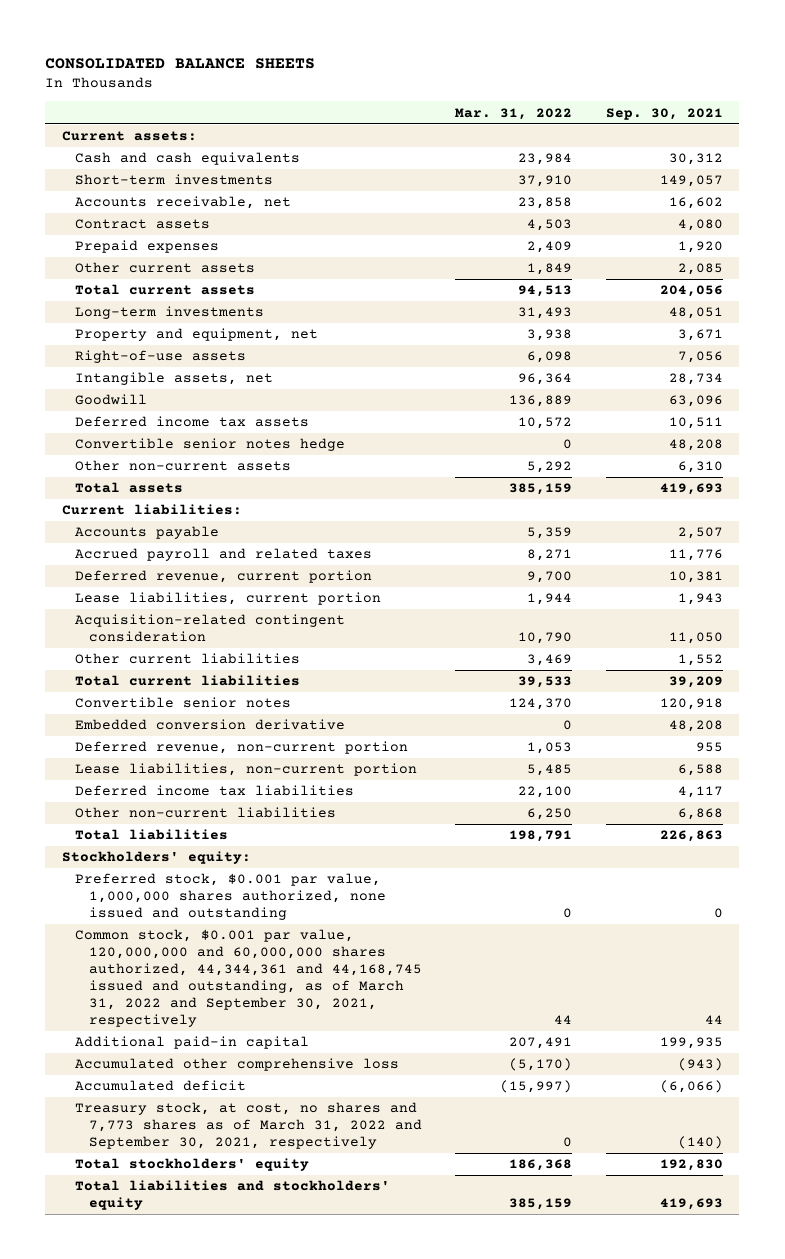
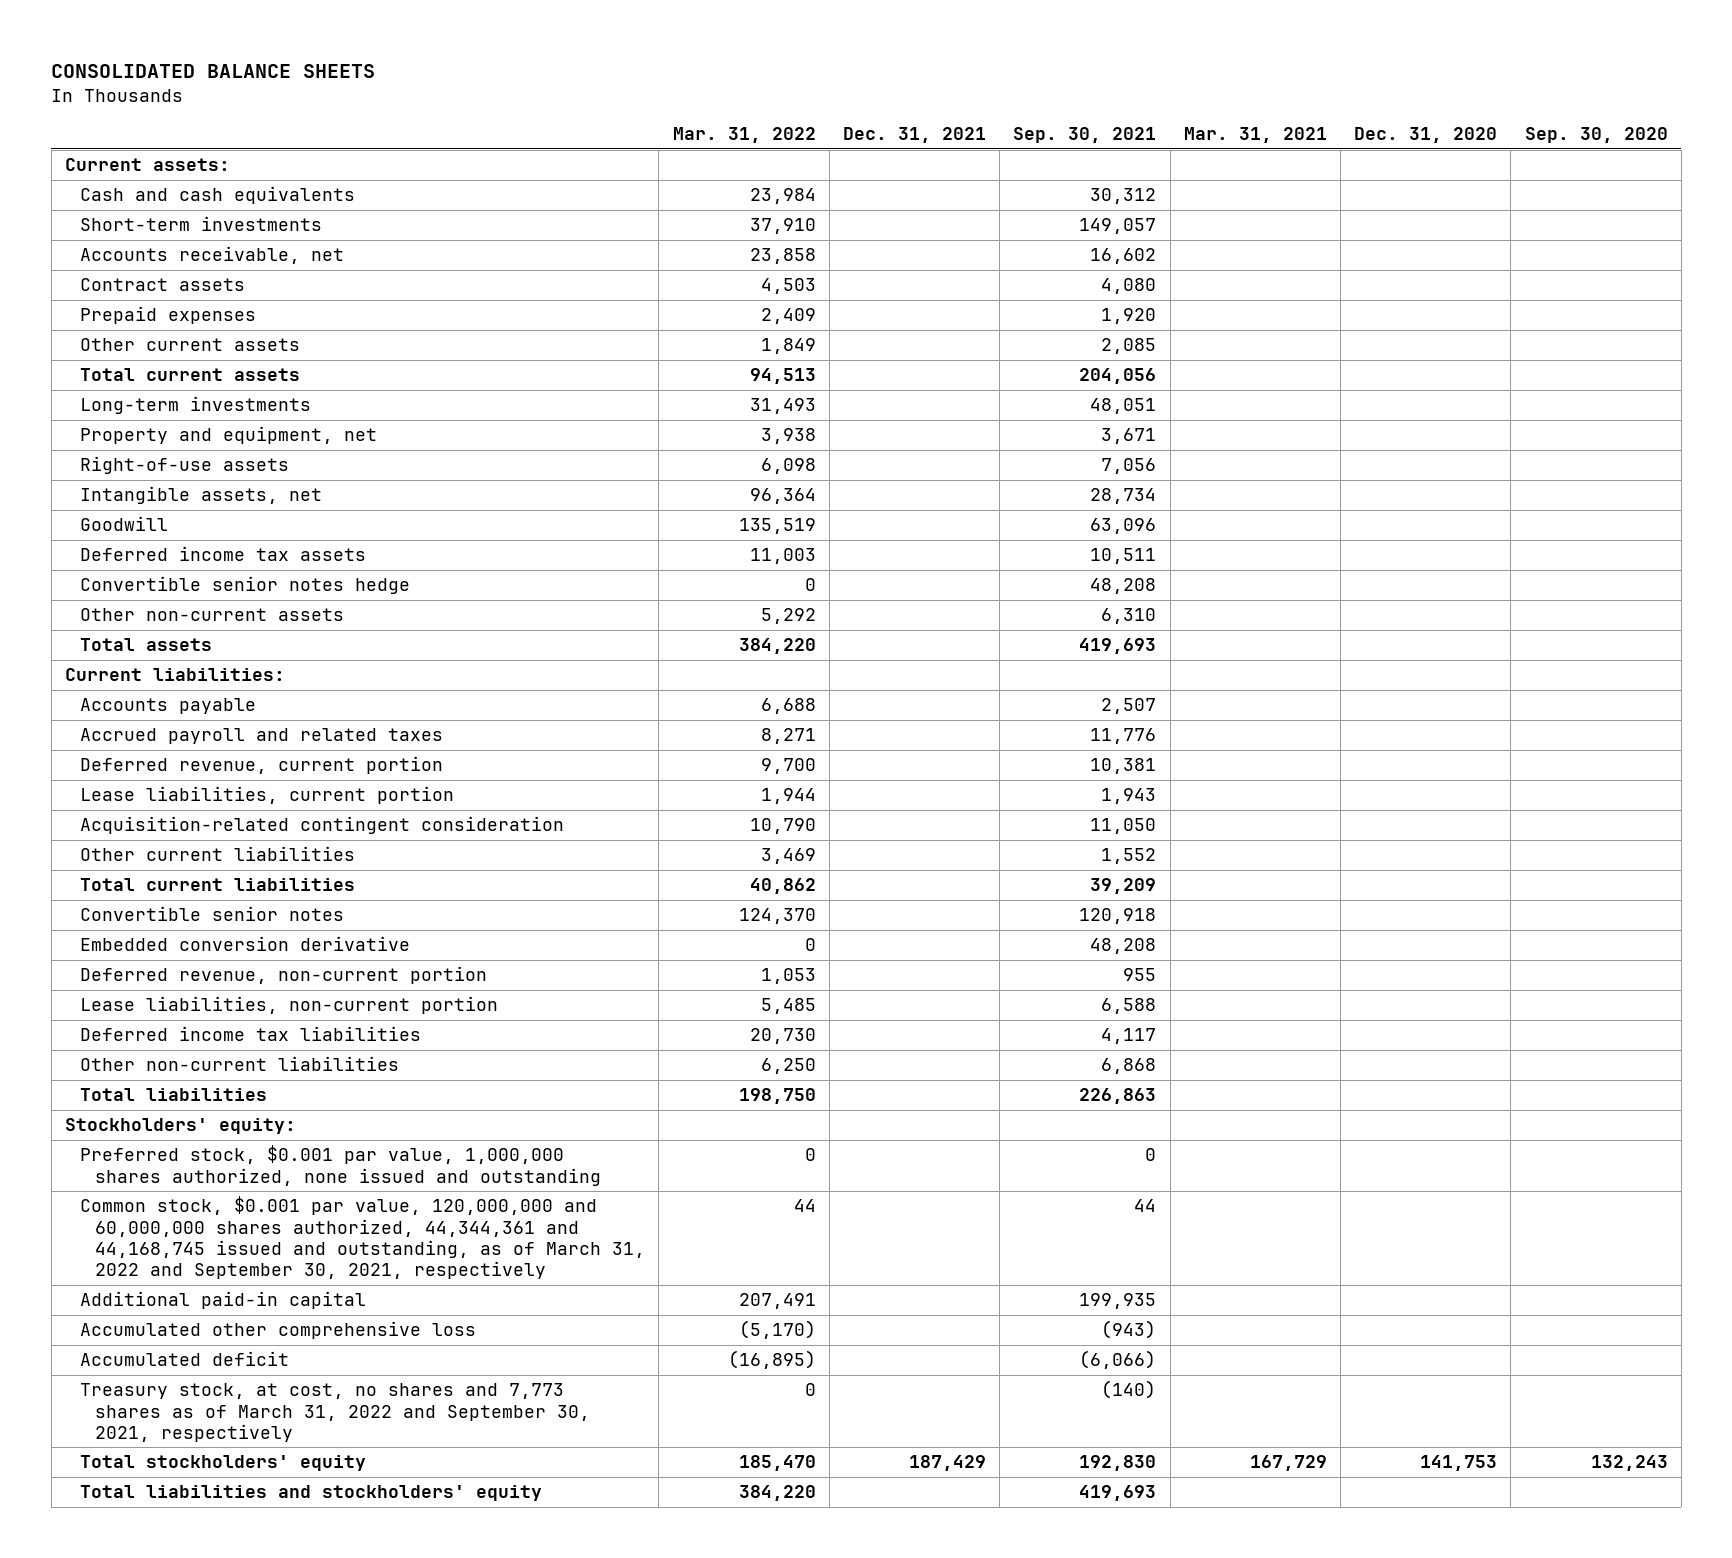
none -> [842,127,986,144] Dec. 31, 2021
none -> [1183,127,1327,144] Mar. 31, 2021
none -> [1354,127,1498,144] Dec. 31, 2020
none -> [1524,127,1668,144] Sep. 30, 2020
[509,395,573,408] 136,889 -> [738,518,816,535] 135,519
[518,417,573,430] 10,572 -> [749,548,816,565] 11,003
[509,483,573,496] 385,159 -> [738,638,816,655] 384,220
[527,527,573,540] 5,359 -> [760,698,816,715] 6,688
[518,676,573,689] 39,533 -> [749,878,816,895] 40,862
[518,786,573,799] 22,100 -> [749,1028,816,1045] 20,730
[509,830,573,843] 198,791 -> [738,1088,816,1105] 198,750
[500,1080,573,1094] (15,997) -> [727,1350,816,1370] (16,895)
[509,1159,573,1172] 186,368 -> [738,1455,816,1472] 185,470
[509,1198,573,1211] 385,159 -> [738,1485,816,1502] 384,220

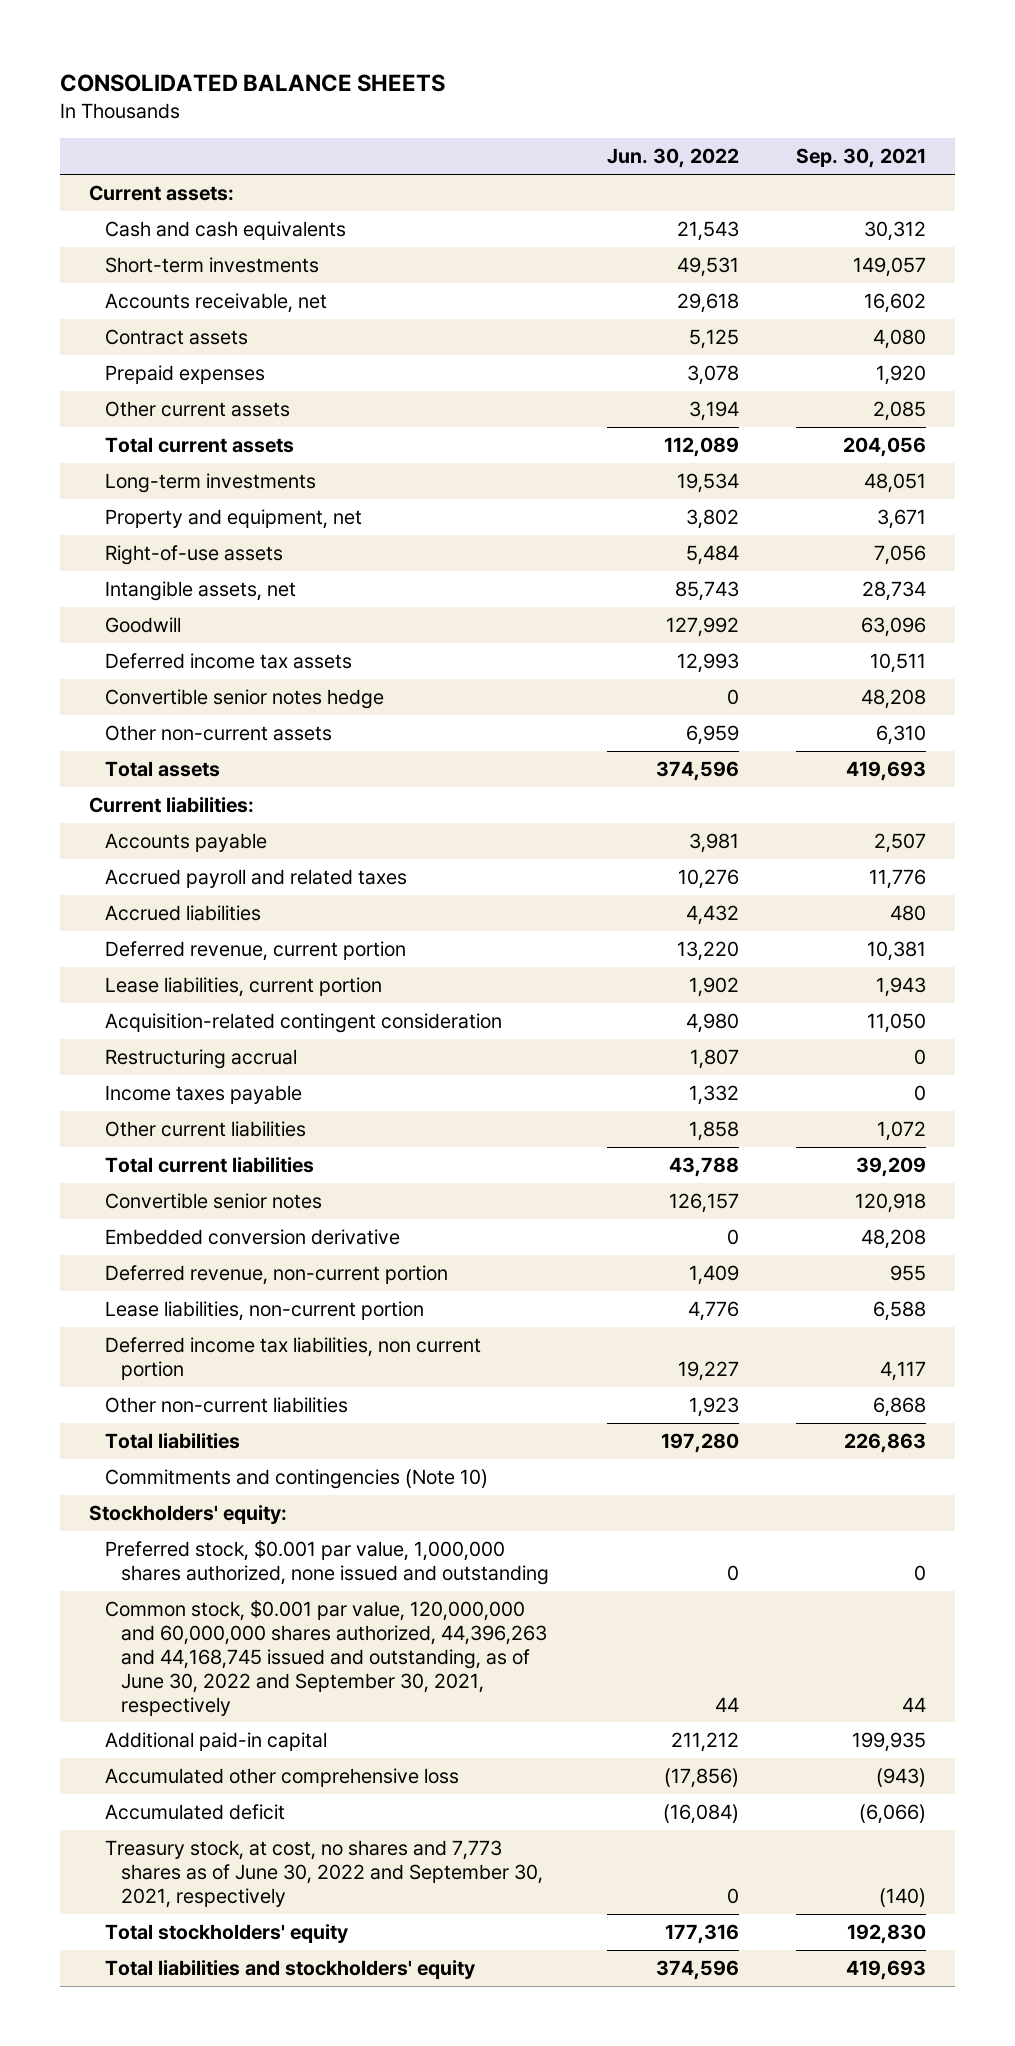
[672,127,816,144] Mar. 31, 2022 -> none
[842,127,986,144] Dec. 31, 2021 -> none
[1183,127,1327,144] Mar. 31, 2021 -> none
[1354,127,1498,144] Dec. 31, 2020 -> none
[1524,127,1668,144] Sep. 30, 2020 -> none
none -> [606,148,739,169] Jun. 30, 2022
none -> [104,905,261,922] Accrued liabilities
none -> [104,1049,297,1070] Restructuring accrual
none -> [104,1085,302,1105] Income taxes payable
[1101,848,1157,865] 1,552 -> [877,1121,927,1142] 1,072
[80,1026,422,1042] Deferred income tax liabilities -> [104,1337,481,1380] Deferred income tax liabilities, non current portion
none -> [104,1469,488,1490] Commitments and contingencies (Note 10)
[80,1196,646,1280] Common stock, $0.001 par value, 120,000,000 and 60,000,000 shares authorized, 44,344,361 and 44,168,745 issued and outstanding, as of March 31, 2022 and September 30, 2021, respectively -> [104,1600,547,1716] Common stock, $0.001 par value, 120,000,000 and 60,000,000 shares authorized, 44,396,263 and 44,168,745 issued and outstanding, as of June 30, 2022 and September 30, 2021, respectively
[80,1383,591,1442] Treasury stock, at cost, no shares and 7,773 shares as of March 31, 2022 and September 30, 2021, respectively -> [104,1840,543,1908] Treasury stock, at cost, no shares and 7,773 shares as of June 30, 2022 and September 30, 2021, respectively

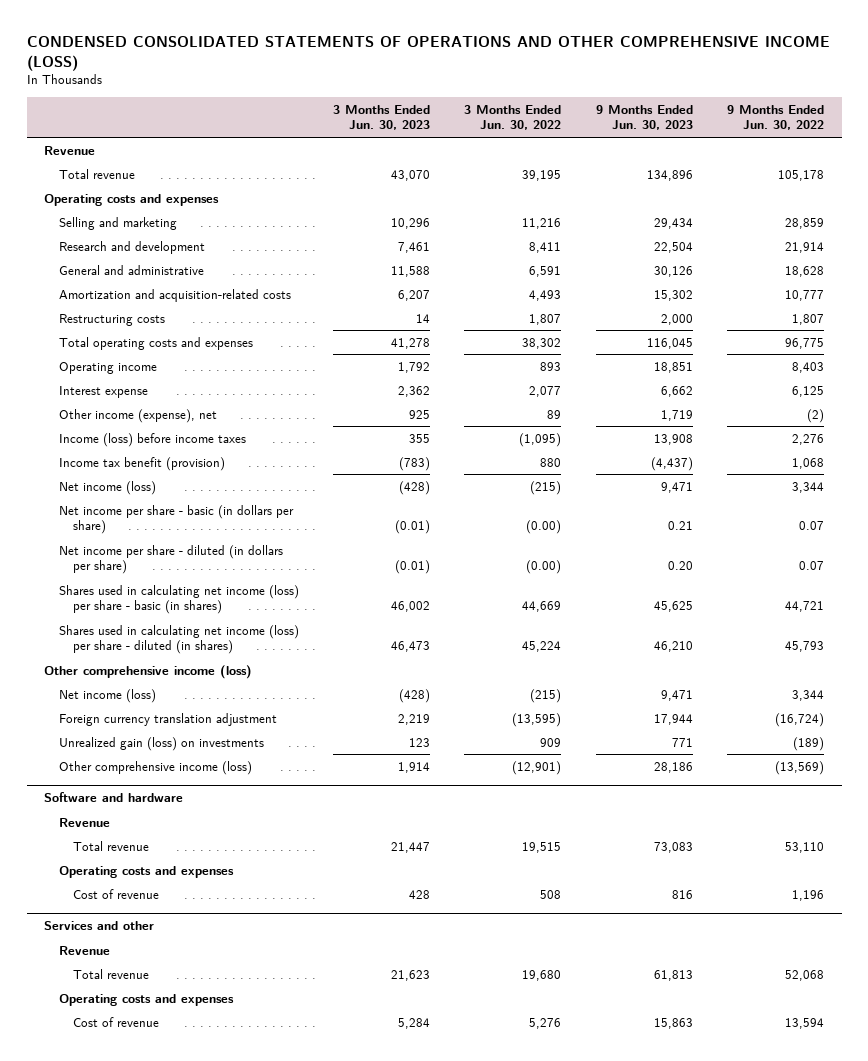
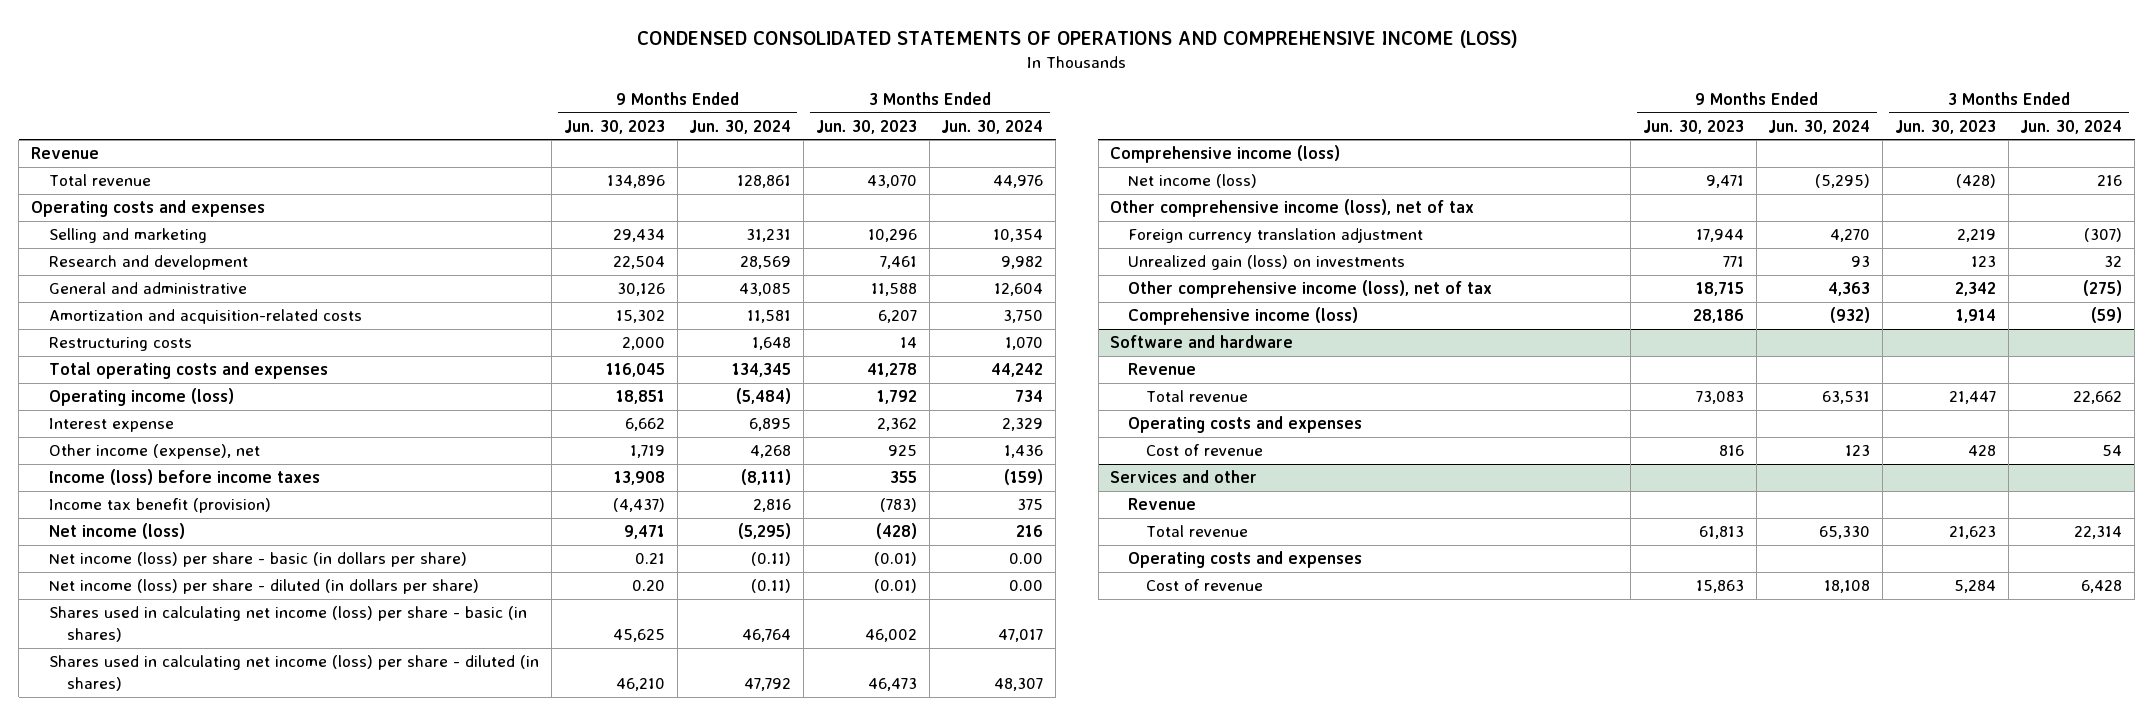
[26,35,830,71] CONDENSED CONSOLIDATED STATEMENTS OF OPERATIONS AND OTHER COMPREHENSIVE INCOME (LOSS) -> [636,30,1518,49] CONDENSED CONSOLIDATED STATEMENTS OF OPERATIONS AND COMPREHENSIVE INCOME (LOSS)
[464,105,562,131] 3 Months Ended Jun. 30, 2022 -> none
[727,105,825,131] 9 Months Ended Jun. 30, 2022 -> none
none -> [689,119,792,134] Jun. 30, 2024
none -> [941,119,1044,134] Jun. 30, 2024
[58,361,157,374] Operating income -> [49,388,235,407] Operating income (loss)
[58,504,294,535] Net income per share - basic (in dollars per share) -> [49,552,468,568] Net income (loss) per share - basic (in dollars per share)
[58,544,283,575] Net income per share - diluted (in dollars per share) -> [49,579,480,595] Net income (loss) per share - diluted (in dollars per share)
[43,664,252,679] Other comprehensive income (loss) -> [1110,145,1341,164] Comprehensive income (loss)
none -> [1110,199,1475,218] Other comprehensive income (loss), net of tax
none -> [1128,280,1493,299] Other comprehensive income (loss), net of tax
[58,760,252,775] Other comprehensive income (loss) -> [1128,307,1359,326] Comprehensive income (loss)

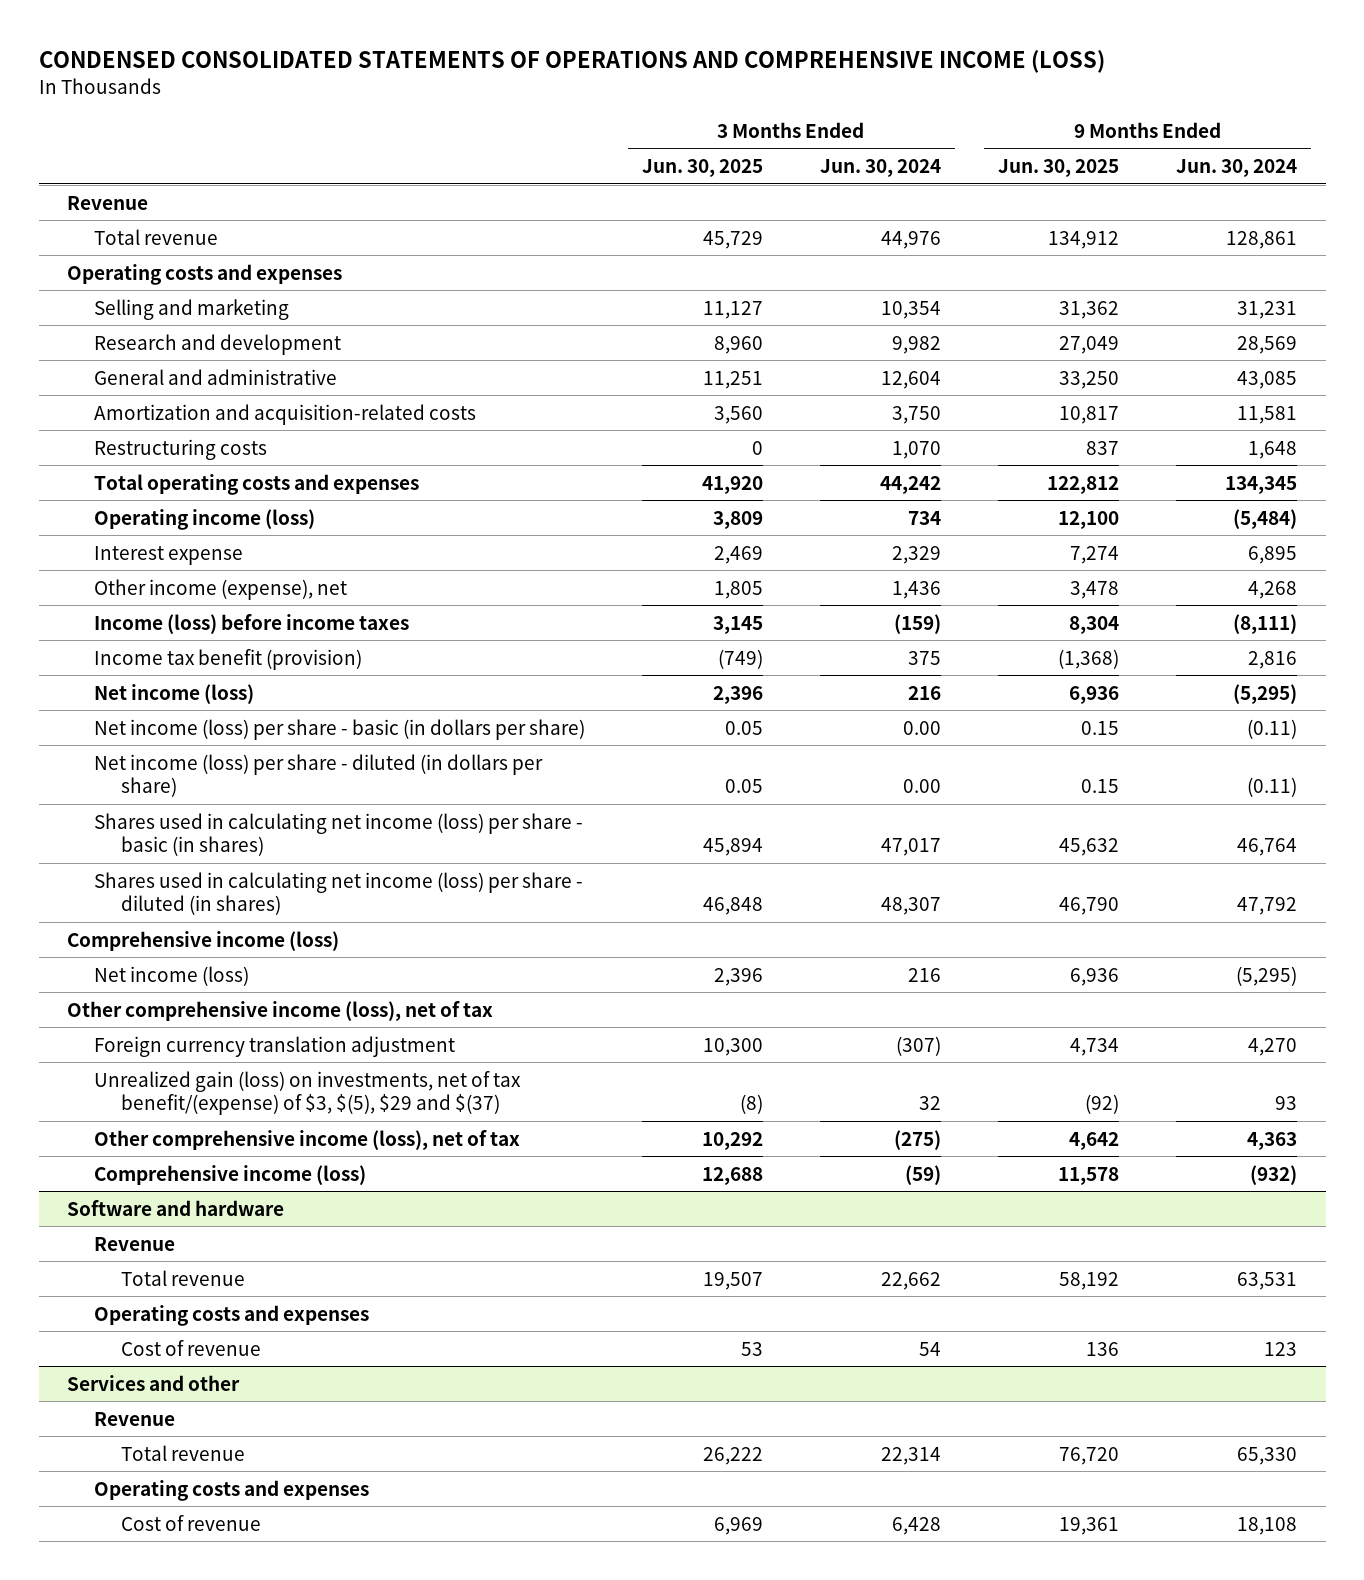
[563,119,665,134] Jun. 30, 2023 -> none
[815,119,917,134] Jun. 30, 2023 -> none
none -> [641,159,763,178] Jun. 30, 2025
none -> [998,159,1120,178] Jun. 30, 2025
[1128,255,1406,271] Unrealized gain (loss) on investments -> [93,1070,521,1116] Unrealized gain (loss) on investments, net of tax benefit/(expense) of $3, $(5), $29 and $(37)

